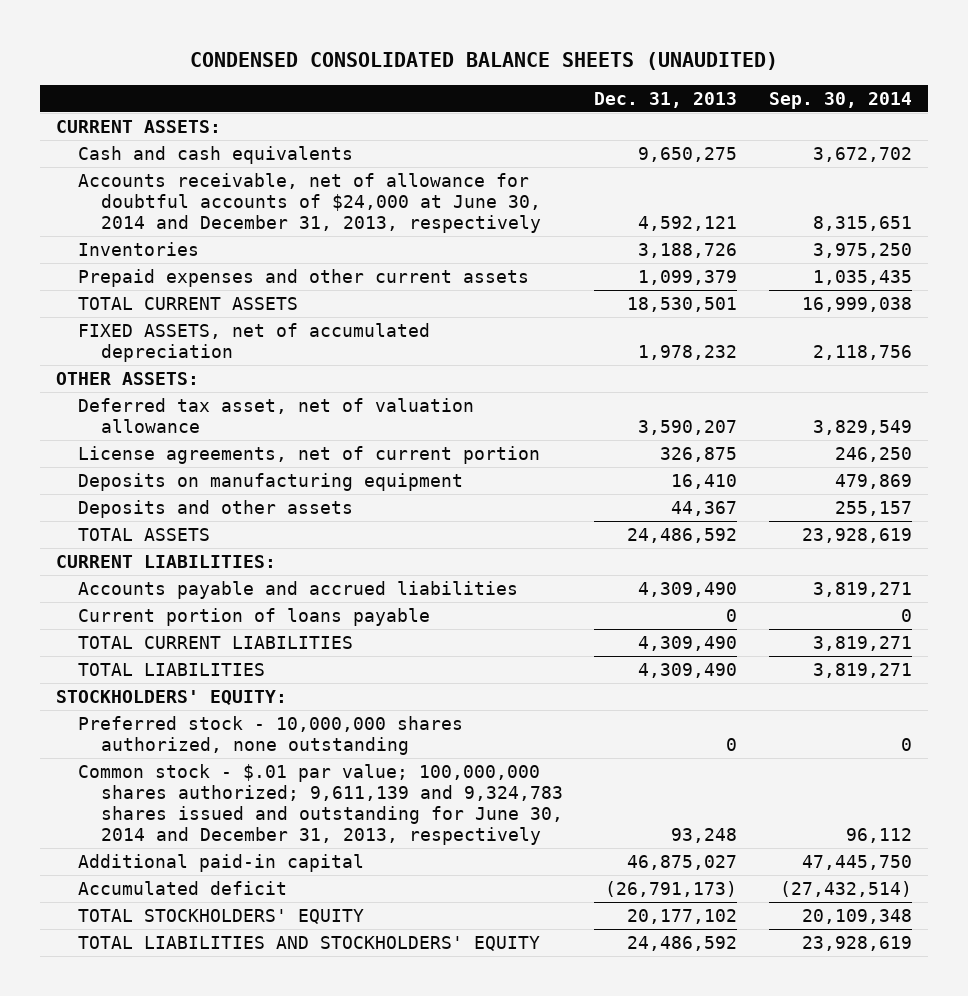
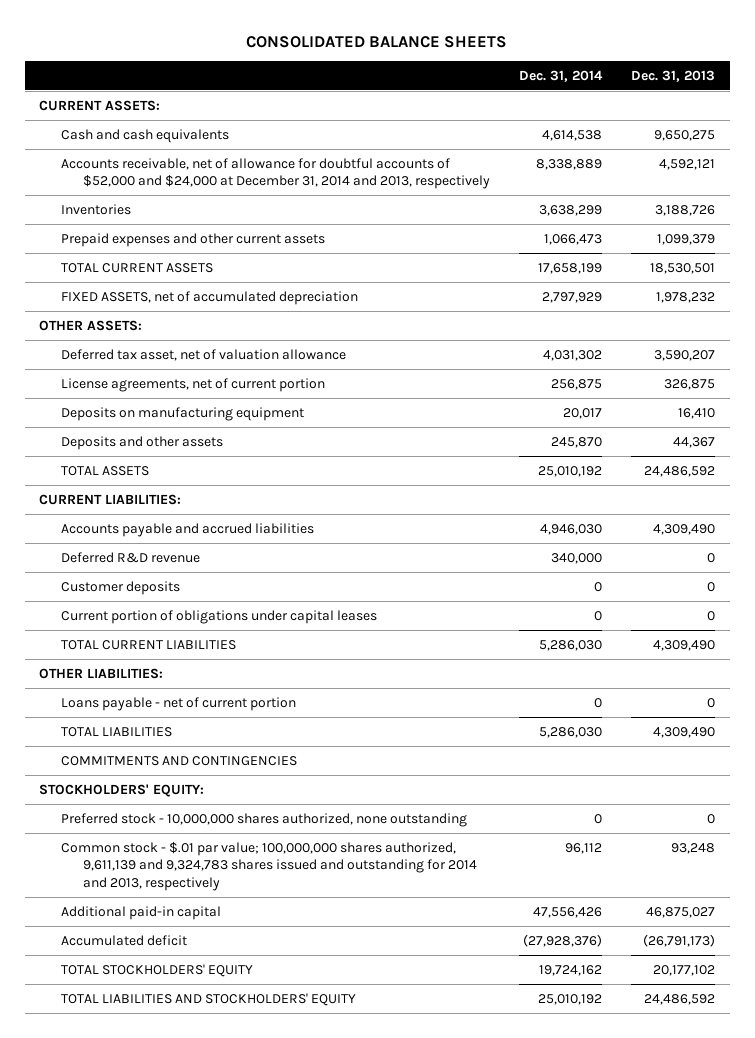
[189,52,778,71] CONDENSED CONSOLIDATED BALANCE SHEETS (UNAUDITED) -> [246,35,508,48] CONSOLIDATED BALANCE SHEETS
[769,91,913,109] Sep. 30, 2014 -> none
none -> [519,69,604,82] Dec. 31, 2014
[78,173,541,233] Accounts receivable, net of allowance for doubtful accounts of $24,000 at June 30, 2014 and December 31, 2013, respectively -> [61,157,491,190] Accounts receivable, net of allowance for doubtful accounts of $52,000 and $24,000 at December 31, 2014 and 2013, respectively
[78,608,431,627] Current portion of loans payable -> [61,551,201,563] Deferred R&D revenue
none -> [61,580,181,595] Customer deposits
none -> [61,609,378,624] Current portion of obligations under capital leases
none -> [39,667,164,679] OTHER LIABILITIES:
none -> [61,696,297,711] Loans payable - net of current portion
none -> [61,755,298,766] COMMITMENTS AND CONTINGENCIES
[78,764,563,845] Common stock - $.01 par value; 100,000,000 shares authorized; 9,611,139 and 9,324,783 shares issued and outstanding for June 30, 2014 and December 31, 2013, respectively -> [61,841,478,891] Common stock - $.01 par value; 100,000,000 shares authorized, 9,611,139 and 9,324,783 shares issued and outstanding for 2014 and 2013, respectively

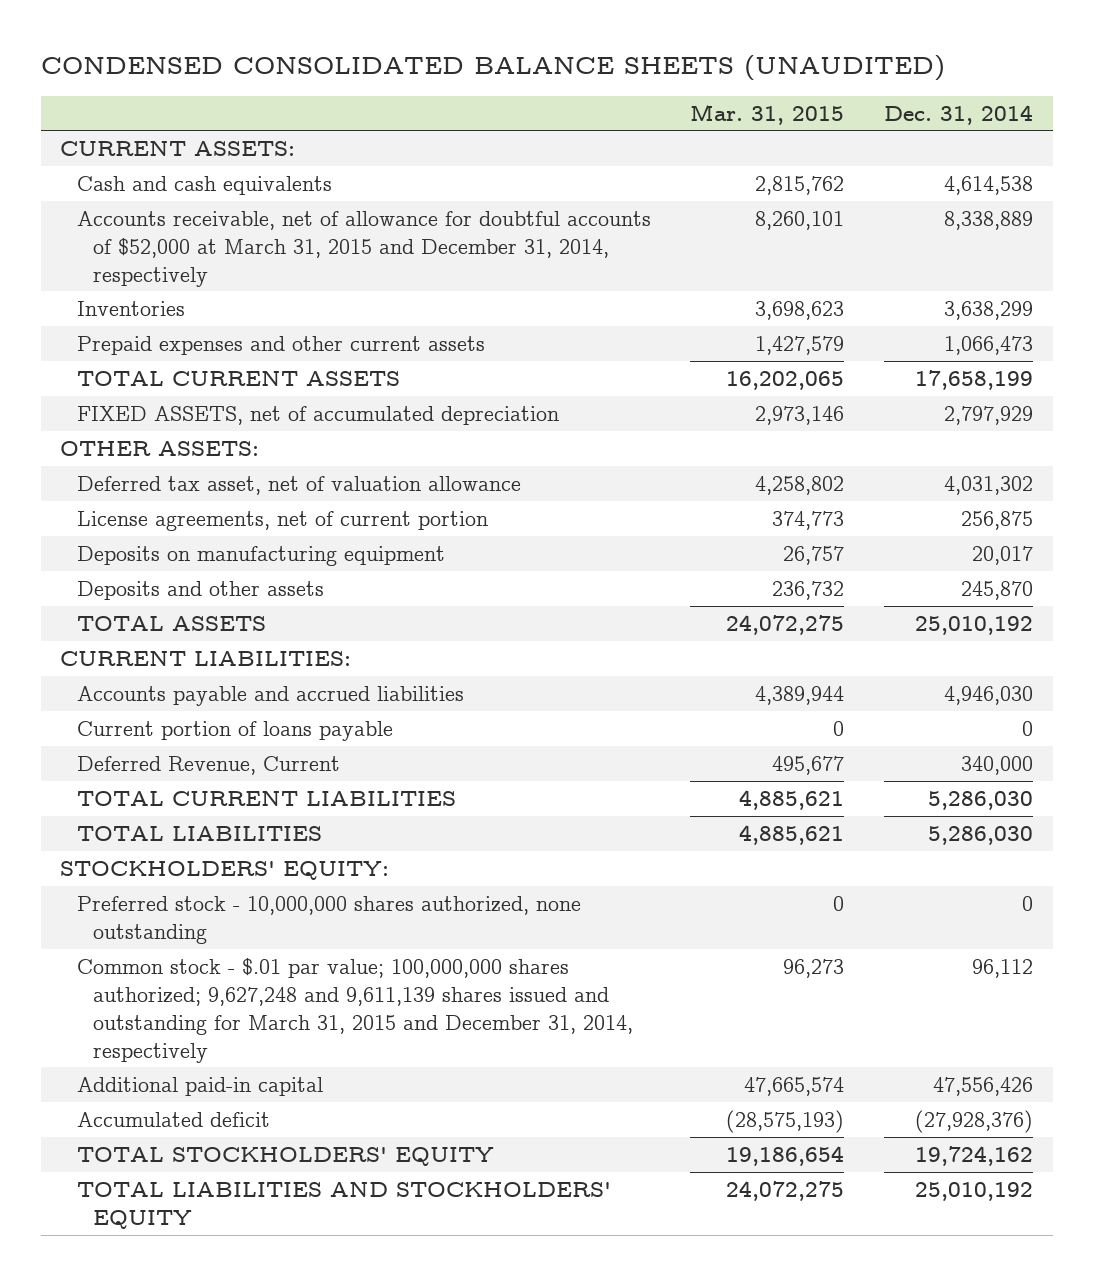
[246,35,508,48] CONSOLIDATED BALANCE SHEETS -> [40,55,945,82] CONDENSED CONSOLIDATED BALANCE SHEETS (UNAUDITED)
[631,69,716,82] Dec. 31, 2013 -> none
none -> [690,103,845,125] Mar. 31, 2015
[61,157,491,190] Accounts receivable, net of allowance for doubtful accounts of $52,000 and $24,000 at December 31, 2014 and 2013, respectively -> [76,210,651,287] Accounts receivable, net of allowance for doubtful accounts of $52,000 at March 31, 2015 and December 31, 2014, respectively
[61,551,201,563] Deferred R&D revenue -> none
[61,580,181,595] Customer deposits -> none
[61,609,378,624] Current portion of obligations under capital leases -> none
none -> [76,720,393,741] Current portion of loans payable
none -> [76,755,340,775] Deferred Revenue, Current
[39,667,164,679] OTHER LIABILITIES: -> none
[61,696,297,711] Loans payable - net of current portion -> none
[61,755,298,766] COMMITMENTS AND CONTINGENCIES -> none
[61,841,478,891] Common stock - $.01 par value; 100,000,000 shares authorized, 9,611,139 and 9,324,783 shares issued and outstanding for 2014 and 2013, respectively -> [76,957,634,1063] Common stock - $.01 par value; 100,000,000 shares authorized; 9,627,248 and 9,611,139 shares issued and outstanding for March 31, 2015 and December 31, 2014, respectively

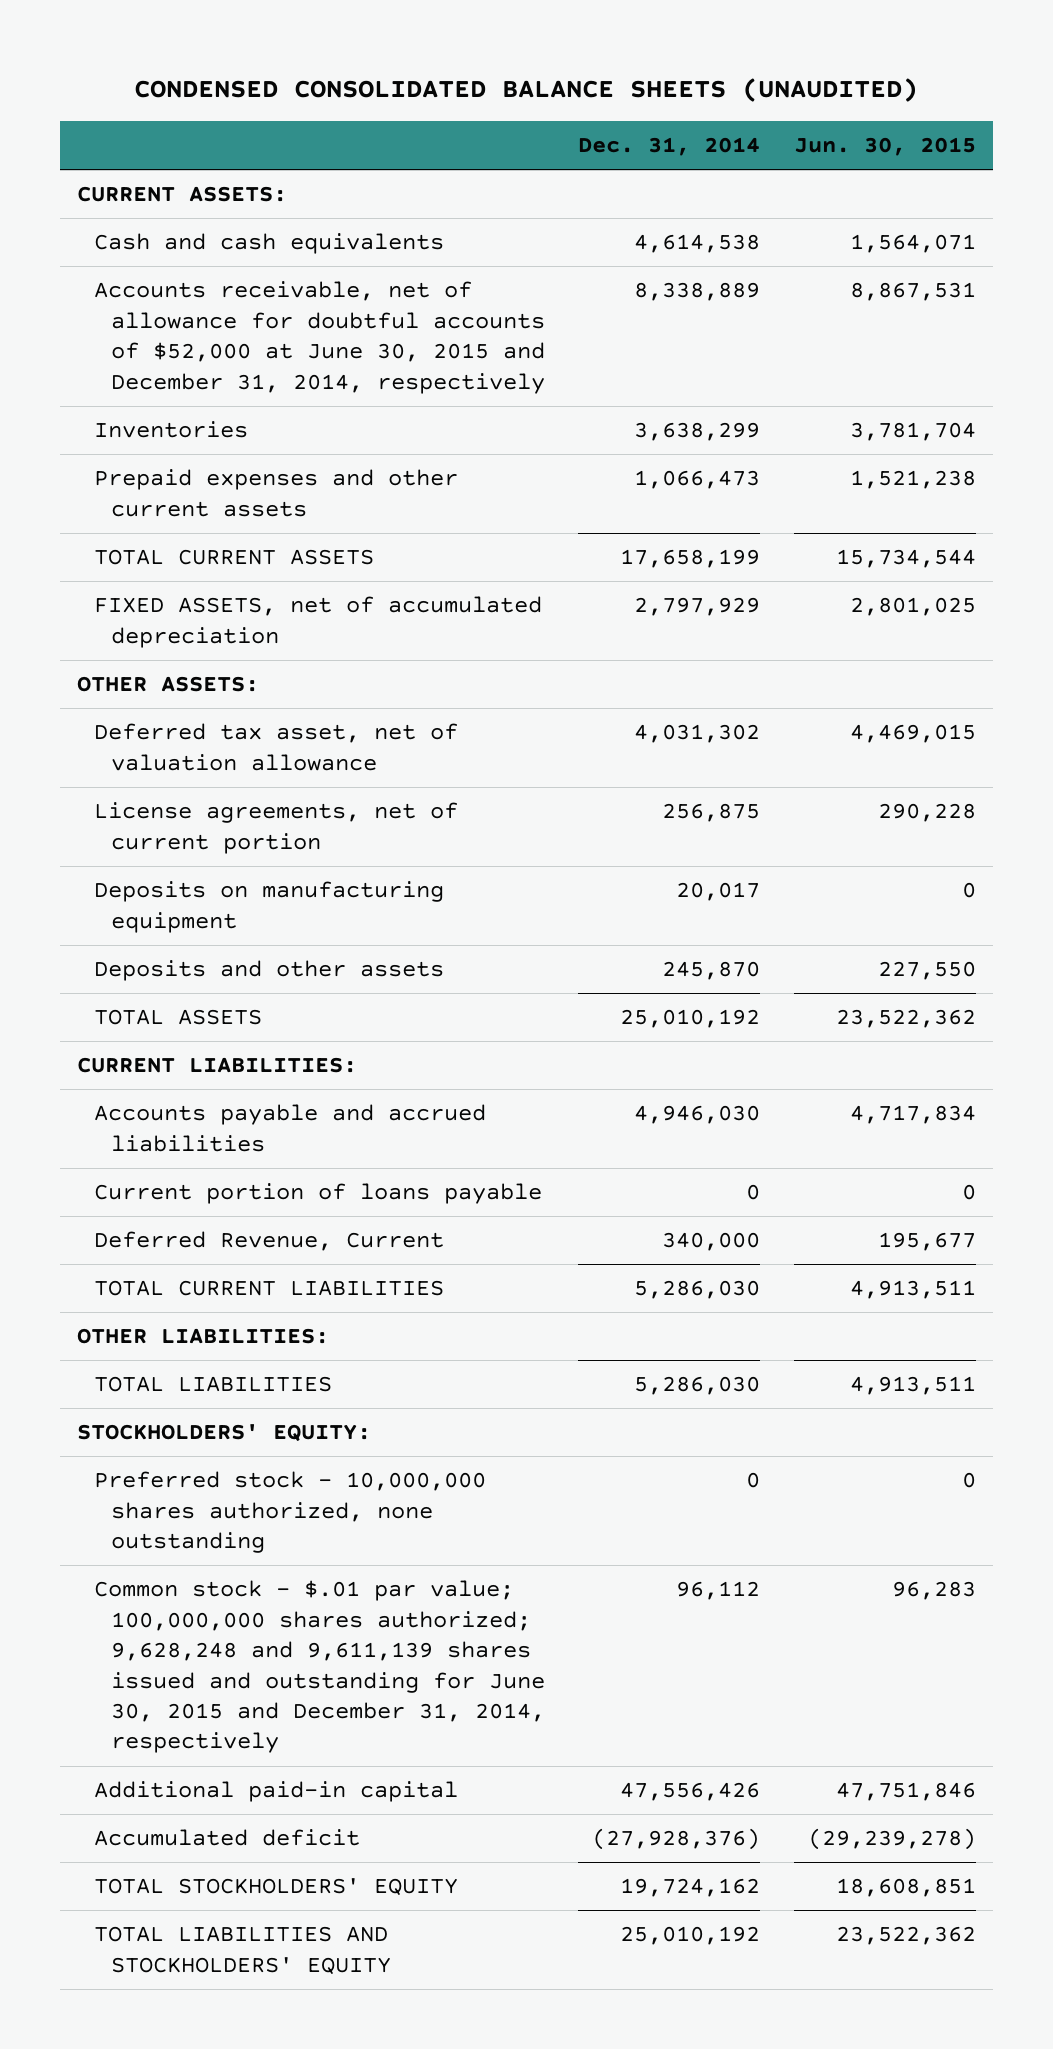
[690,103,845,125] Mar. 31, 2015 -> none
none -> [793,137,976,157] Jun. 30, 2015
[76,210,651,287] Accounts receivable, net of allowance for doubtful accounts of $52,000 at March 31, 2015 and December 31, 2014, respectively -> [93,281,545,394] Accounts receivable, net of allowance for doubtful accounts of $52,000 at June 30, 2015 and December 31, 2014, respectively
none -> [77,1328,330,1345] OTHER LIABILITIES:
[76,957,634,1063] Common stock - $.01 par value; 100,000,000 shares authorized; 9,627,248 and 9,611,139 shares issued and outstanding for March 31, 2015 and December 31, 2014, respectively -> [93,1580,545,1754] Common stock - $.01 par value; 100,000,000 shares authorized; 9,628,248 and 9,611,139 shares issued and outstanding for June 30, 2015 and December 31, 2014, respectively

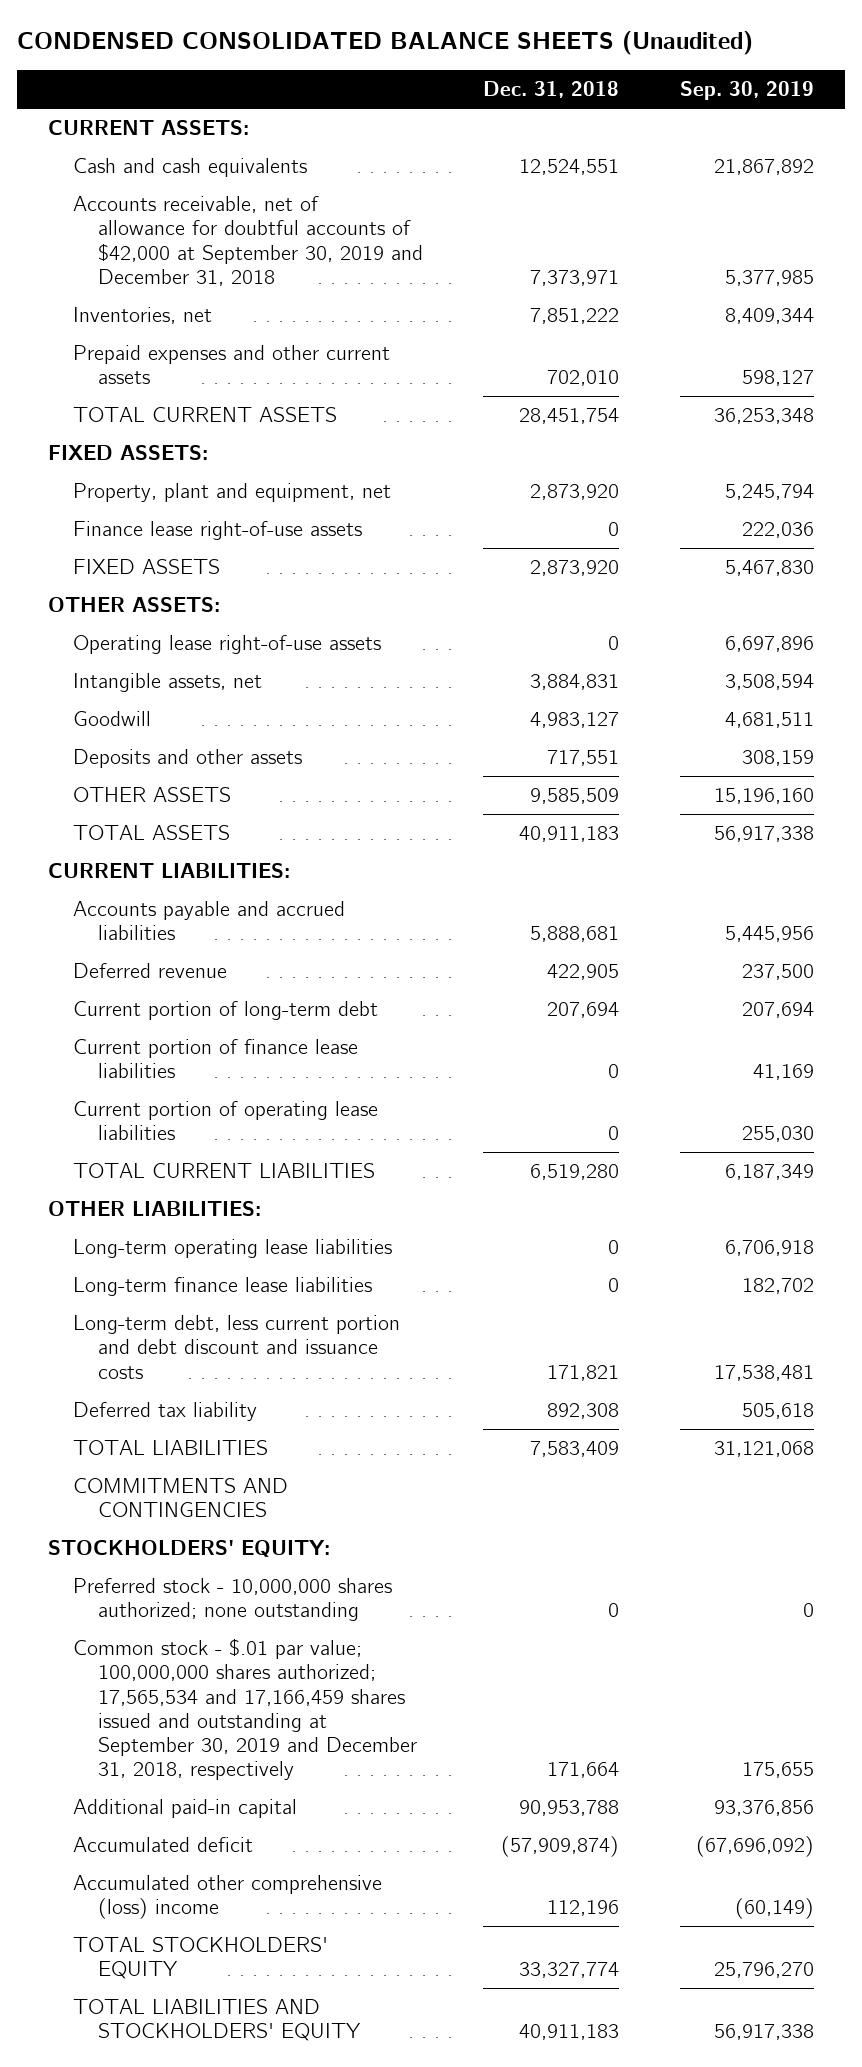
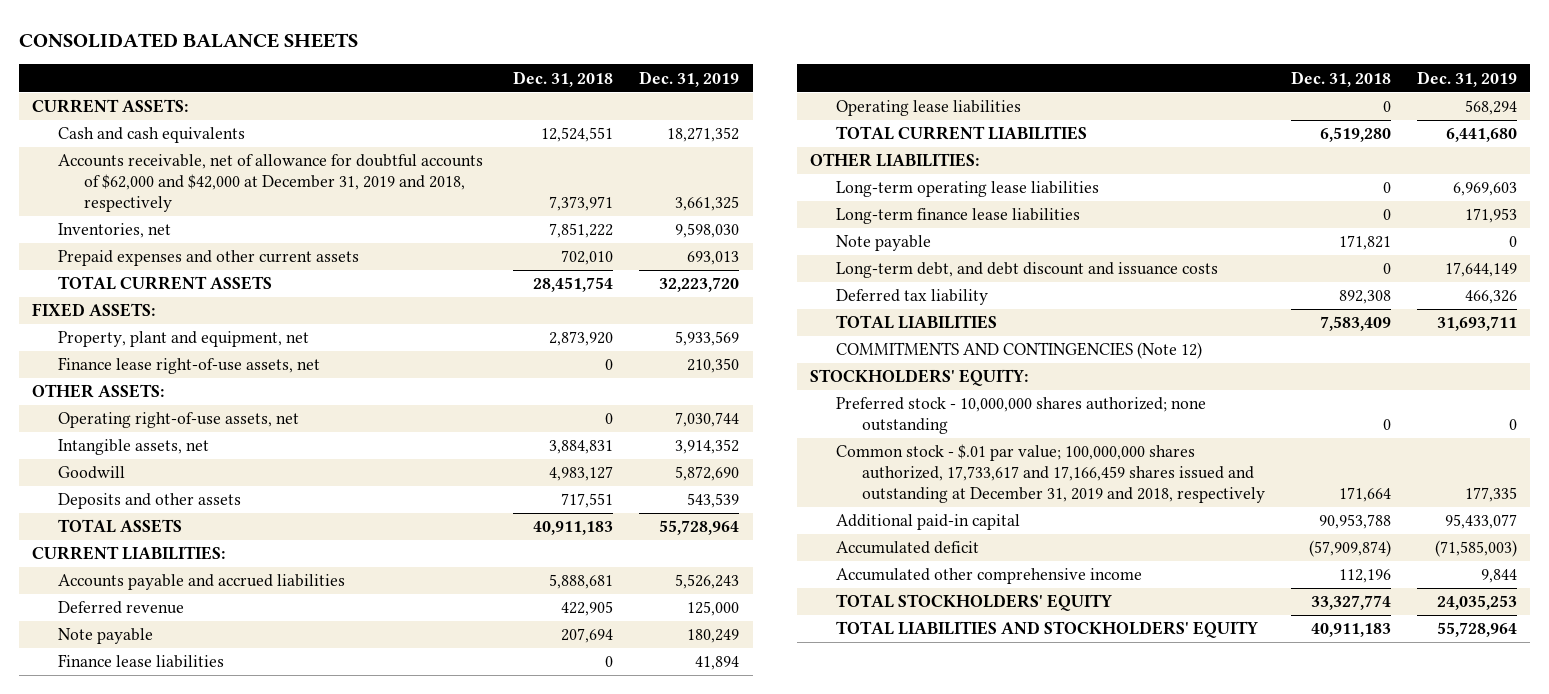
[17,31,754,56] CONDENSED CONSOLIDATED BALANCE SHEETS (Unaudited) -> [19,32,359,48] CONSOLIDATED BALANCE SHEETS
[680,81,815,101] Sep. 30, 2019 -> none
none -> [639,70,740,87] Dec. 31, 2019
[72,196,423,286] Accounts receivable, net of allowance for doubtful accounts of $42,000 at September 30, 2019 and December 31, 2018 -> [58,154,484,213] Accounts receivable, net of allowance for doubtful accounts of $62,000 and $42,000 at December 31, 2019 and 2018, respectively
[72,559,220,575] FIXED ASSETS -> none
[72,521,362,541] Finance lease right-of-use assets -> [58,357,321,375] Finance lease right-of-use assets, net
[72,635,381,655] Operating lease right-of-use assets -> [58,412,300,429] Operating right-of-use assets, net
[72,787,231,803] OTHER ASSETS -> none
[72,1001,378,1021] Current portion of long-term debt -> [58,628,154,645] Note payable
[72,1039,358,1079] Current portion of finance lease liabilities -> [58,654,225,669] Finance lease liabilities
[72,1101,378,1141] Current portion of operating lease liabilities -> [835,100,1021,117] Operating lease liabilities
[72,1315,400,1379] Long-term debt, less current portion and debt discount and issuance costs -> [835,235,931,252] Note payable
none -> [835,262,1218,279] Long-term debt, and debt discount and issuance costs
[72,1478,288,1518] COMMITMENTS AND CONTINGENCIES -> [835,342,1202,360] COMMITMENTS AND CONTINGENCIES (Note 12)
[72,1638,417,1781] Common stock - $.01 par value; 100,000,000 shares authorized; 17,565,534 and 17,166,459 shares issued and outstanding at September 30, 2019 and December 31, 2018, respectively -> [835,444,1265,504] Common stock - $.01 par value; 100,000,000 shares authorized, 17,733,617 and 17,166,459 shares issued and outstanding at December 31, 2019 and 2018, respectively
[72,1875,382,1920] Accumulated other comprehensive (loss) income -> [835,568,1142,585] Accumulated other comprehensive income

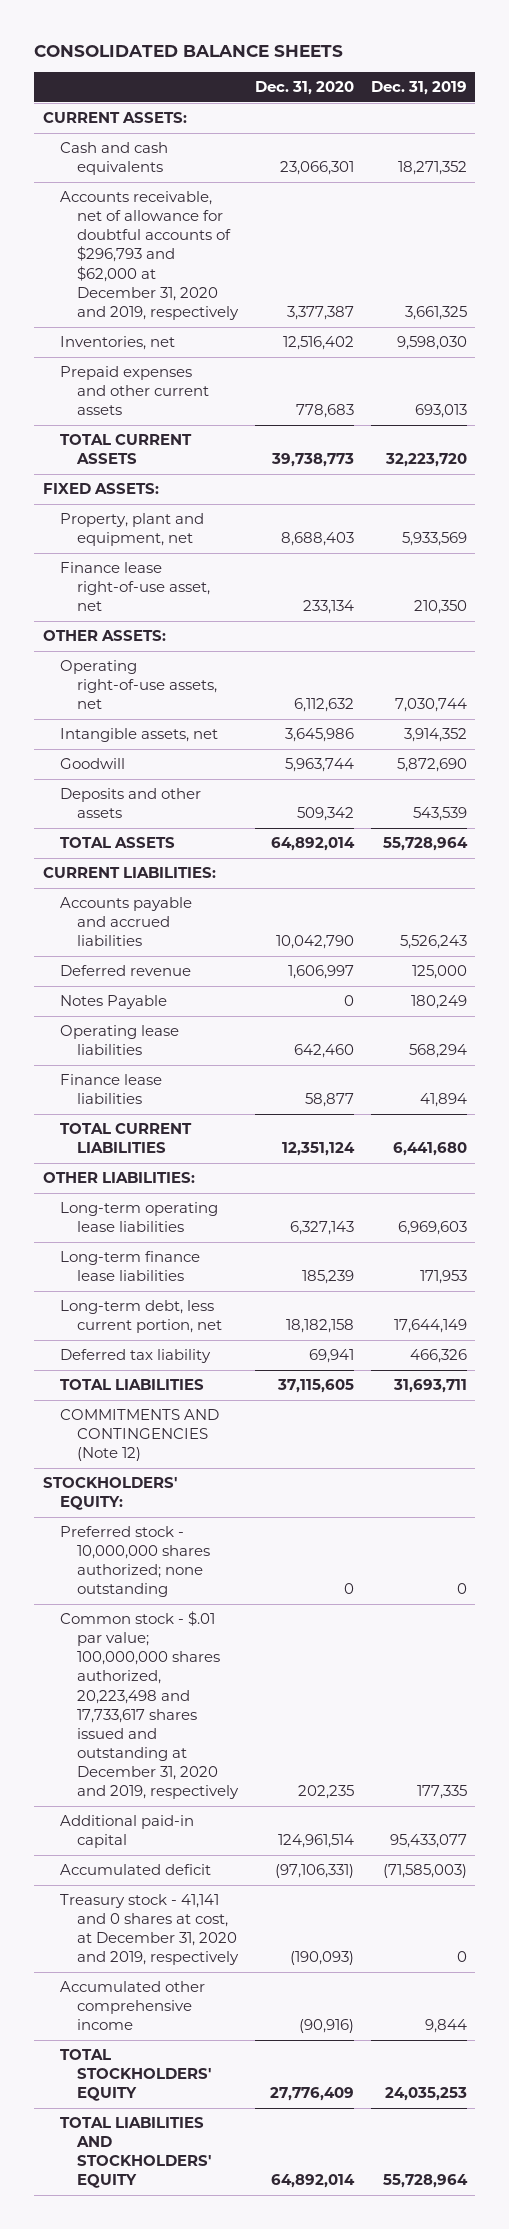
[513,70,614,87] Dec. 31, 2018 -> none
none -> [254,80,354,95] Dec. 31, 2020
[58,154,484,213] Accounts receivable, net of allowance for doubtful accounts of $62,000 and $42,000 at December 31, 2019 and 2018, respectively -> [59,190,240,320] Accounts receivable, net of allowance for doubtful accounts of $296,793 and $62,000 at December 31, 2020 and 2019, respectively
[58,357,321,375] Finance lease right-of-use assets, net -> [59,561,211,612] Finance lease right-of-use asset, net
[58,628,154,645] Note payable -> [59,994,167,1009] Notes Payable
[58,654,225,669] Finance lease liabilities -> [59,1073,162,1105] Finance lease liabilities
[835,235,931,252] Note payable -> none
[835,262,1218,279] Long-term debt, and debt discount and issuance costs -> [59,1299,223,1334] Long-term debt, less current portion, net
[835,444,1265,504] Common stock - $.01 par value; 100,000,000 shares authorized, 17,733,617 and 17,166,459 shares issued and outstanding at December 31, 2019 and 2018, respectively -> [59,1610,240,1800] Common stock - $.01 par value; 100,000,000 shares authorized, 20,223,498 and 17,733,617 shares issued and outstanding at December 31, 2020 and 2019, respectively
none -> [59,1893,240,1966] Treasury stock - 41,141 and 0 shares at cost, at December 31, 2020 and 2019, respectively

